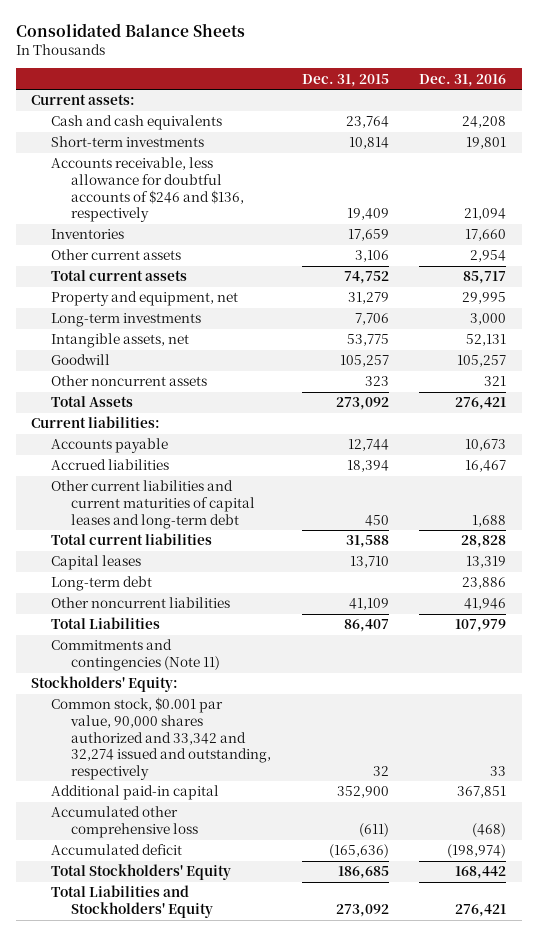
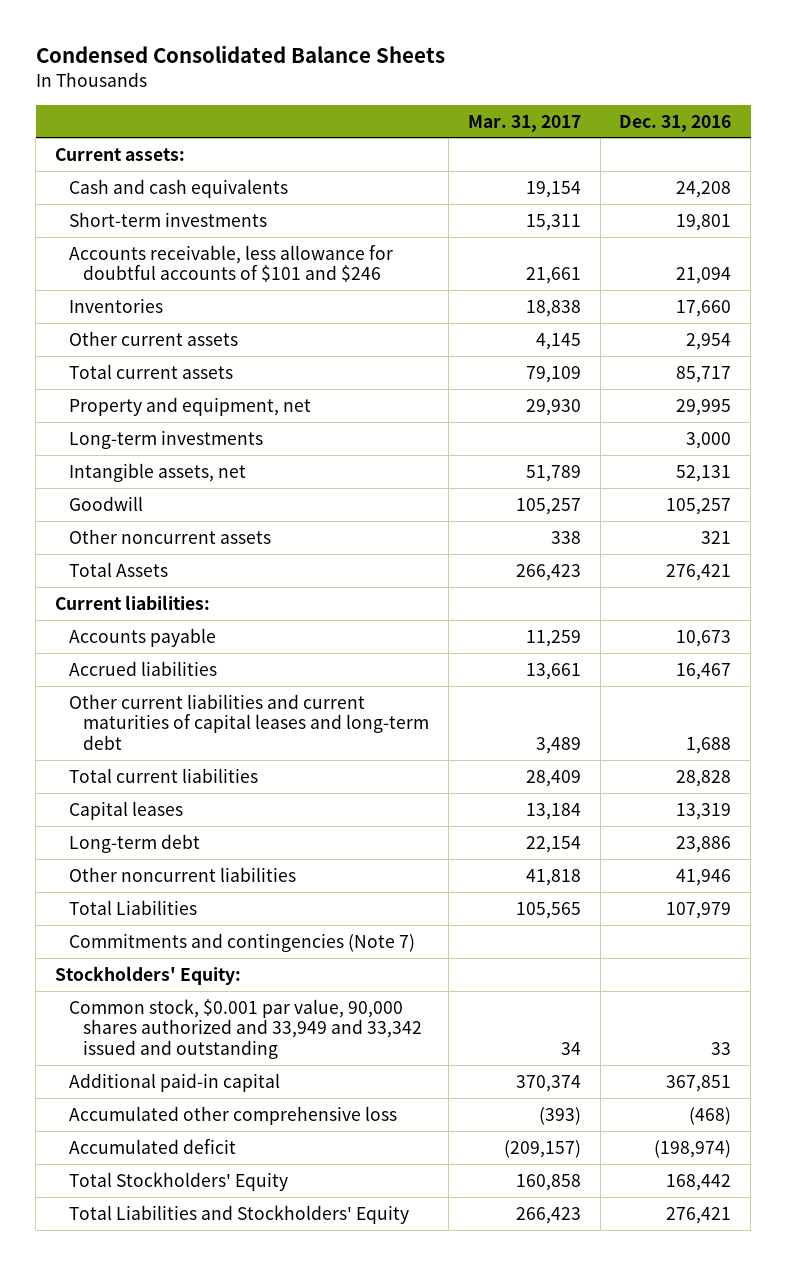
[15,22,245,37] Consolidated Balance Sheets -> [35,45,445,64] Condensed Consolidated Balance Sheets
[301,73,389,87] Dec. 31, 2015 -> none
none -> [467,114,581,132] Mar. 31, 2017
[50,157,244,223] Accounts receivable, less allowance for doubtful accounts of $246 and $136, respectively -> [69,244,394,283] Accounts receivable, less allowance for doubtful accounts of $101 and $246
[50,639,220,672] Commitments and contingencies (Note 11) -> [69,932,416,952] Commitments and contingencies (Note 7)
[50,697,271,780] Common stock, $0.001 par value, 90,000 shares authorized and 33,342 and 32,274 issued and outstanding, respectively -> [69,998,422,1059] Common stock, $0.001 par value, 90,000 shares authorized and 33,949 and 33,342 issued and outstanding

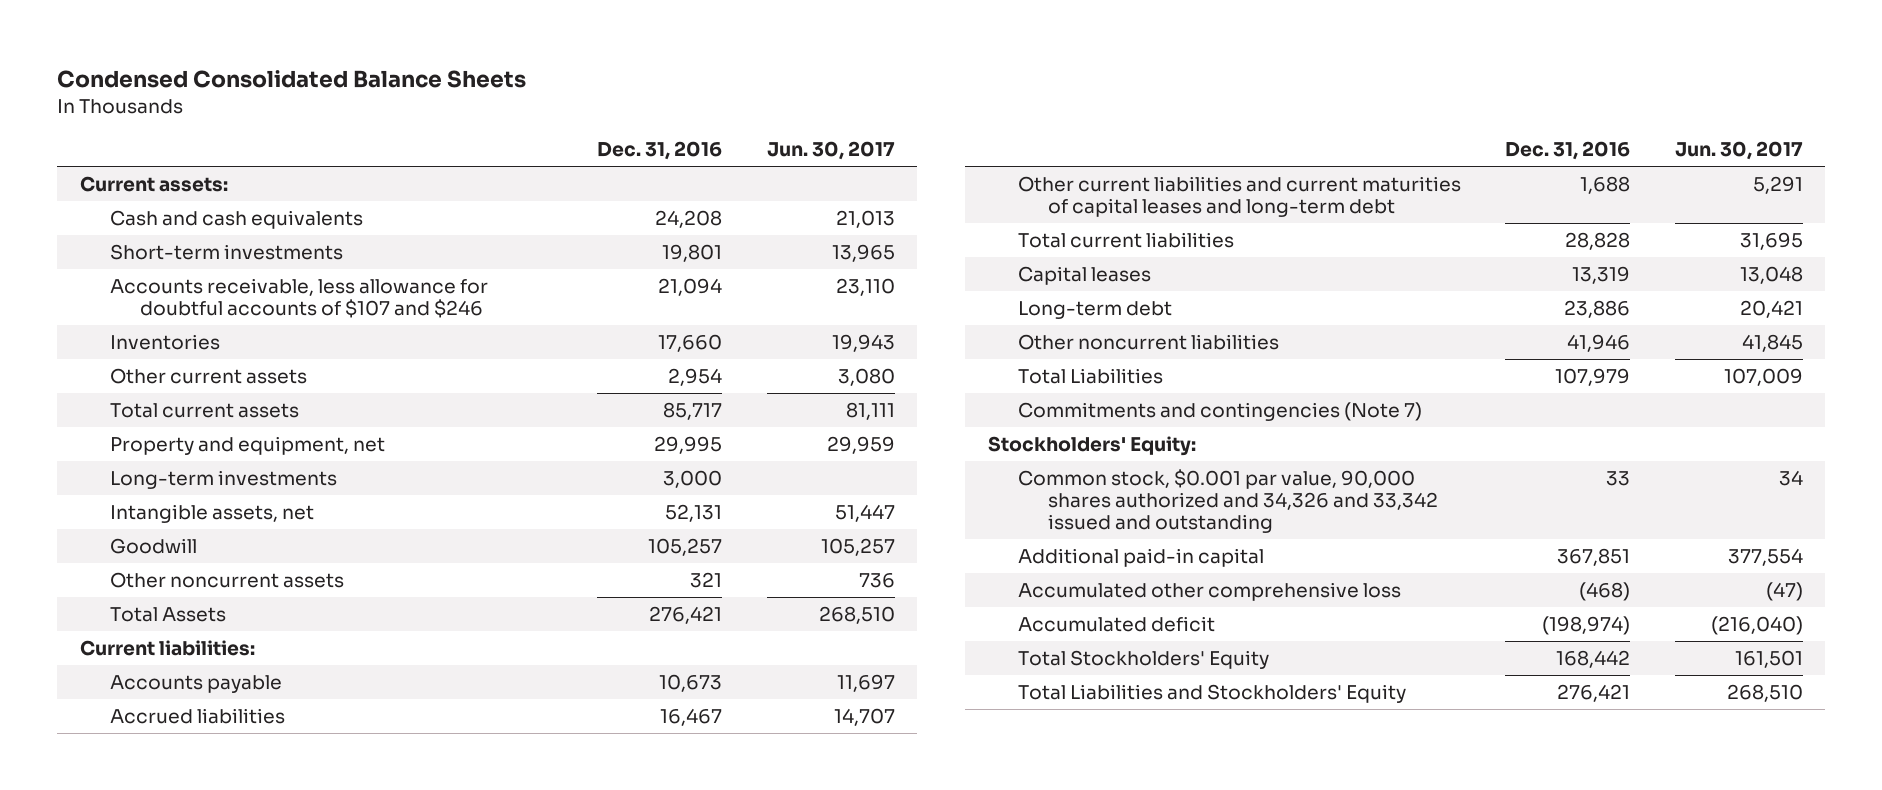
[467,114,581,132] Mar. 31, 2017 -> none
none -> [766,141,895,161] Jun. 30, 2017
[69,244,394,283] Accounts receivable, less allowance for doubtful accounts of $101 and $246 -> [109,277,488,319] Accounts receivable, less allowance for doubtful accounts of $107 and $246
[69,998,422,1059] Common stock, $0.001 par value, 90,000 shares authorized and 33,949 and 33,342 issued and outstanding -> [1017,468,1438,534] Common stock, $0.001 par value, 90,000 shares authorized and 34,326 and 33,342 issued and outstanding

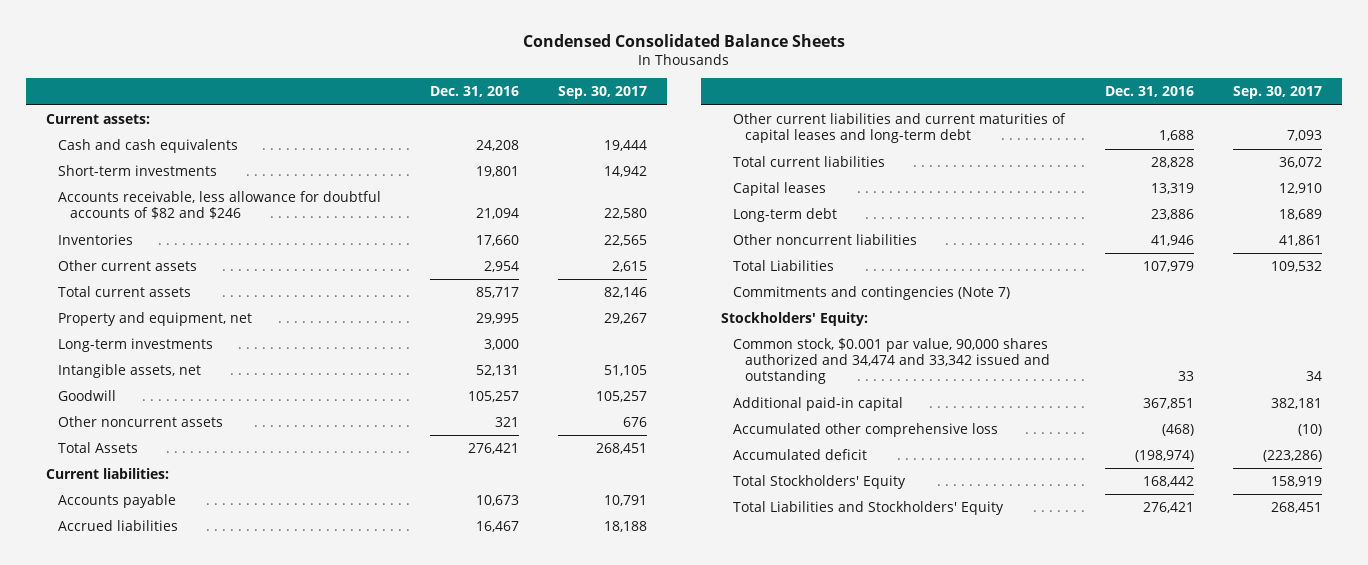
[766,141,895,161] Jun. 30, 2017 -> none
none -> [558,86,648,100] Sep. 30, 2017
[109,277,488,319] Accounts receivable, less allowance for doubtful accounts of $107 and $246 -> [57,190,381,220] Accounts receivable, less allowance for doubtful accounts of $82 and $246
[1017,468,1438,534] Common stock, $0.001 par value, 90,000 shares authorized and 34,326 and 33,342 issued and outstanding -> [732,337,1051,385] Common stock, $0.001 par value, 90,000 shares authorized and 34,474 and 33,342 issued and outstanding

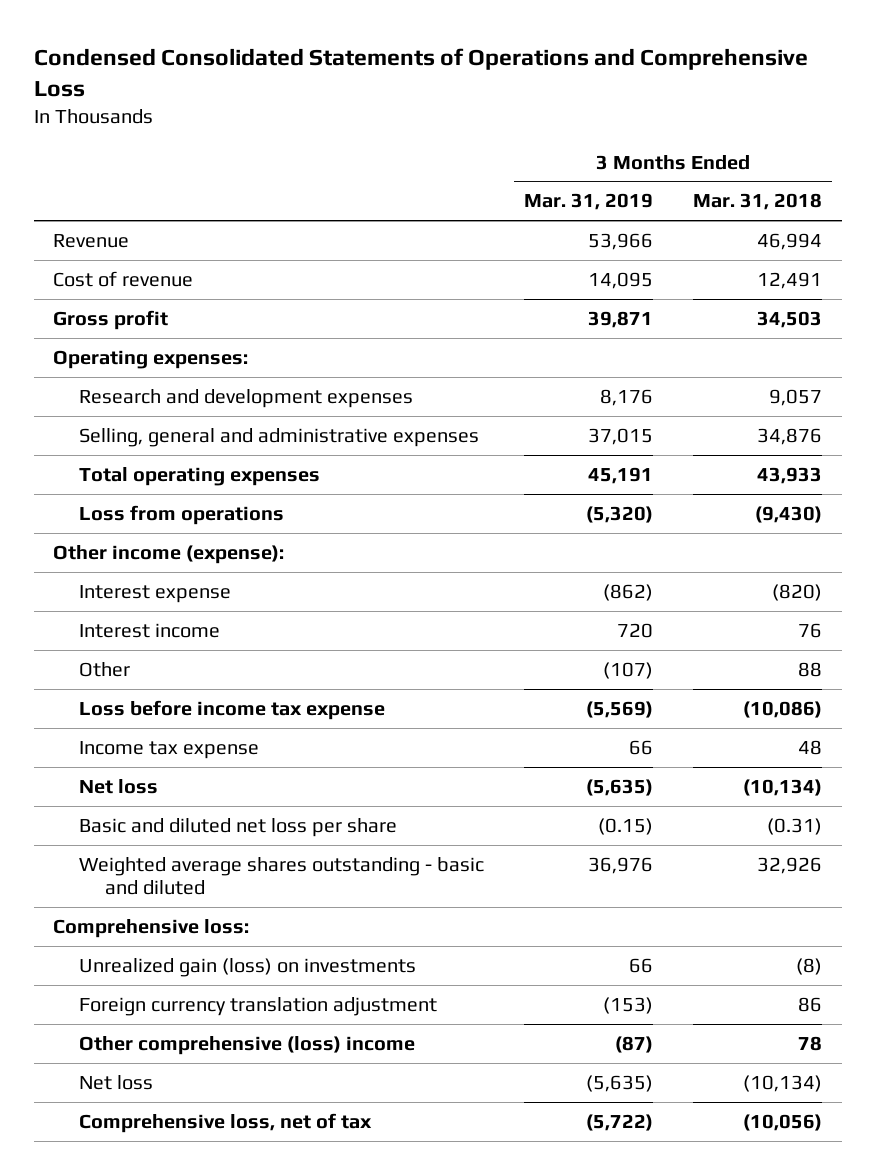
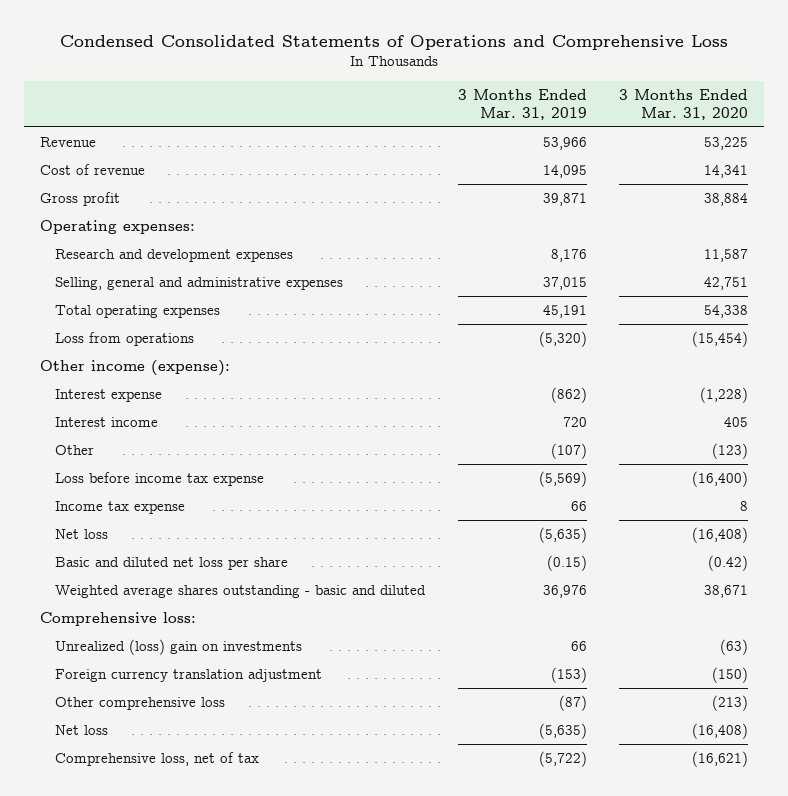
[692,193,822,211] Mar. 31, 2018 -> none
none -> [619,89,749,120] 3 Months Ended Mar. 31, 2020
[79,957,417,977] Unrealized gain (loss) on investments -> [54,639,302,656] Unrealized (loss) gain on investments
[79,1035,416,1055] Other comprehensive (loss) income -> [54,697,225,711] Other comprehensive loss

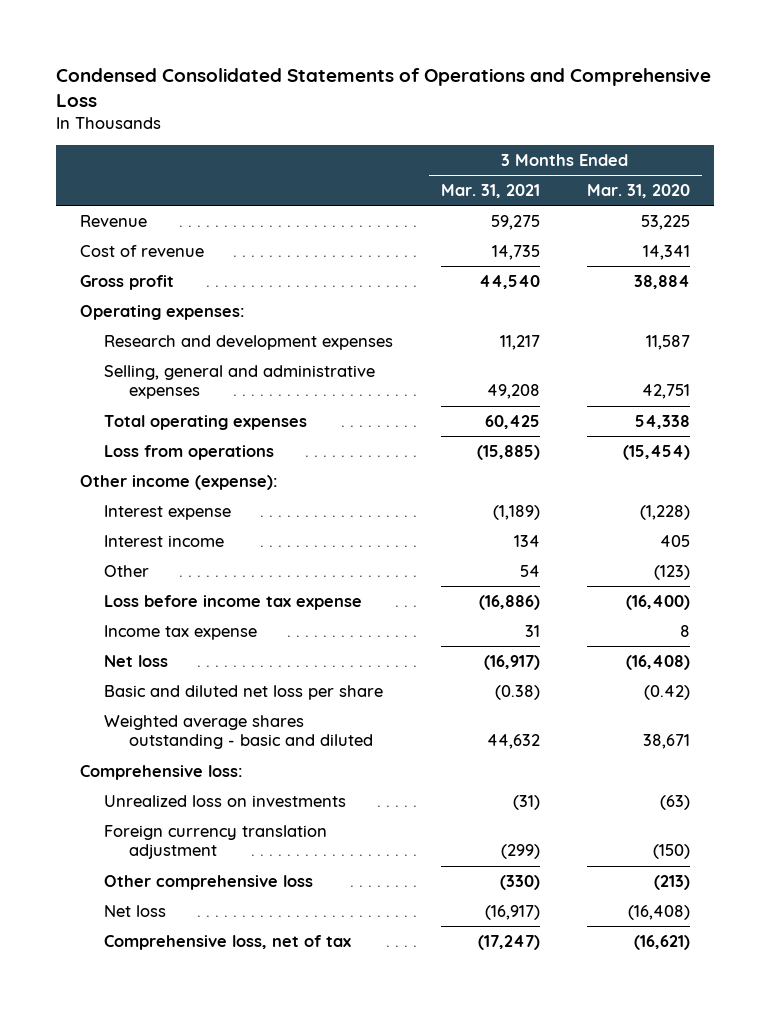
[457,89,587,120] 3 Months Ended Mar. 31, 2019 -> none
none -> [440,183,540,198] Mar. 31, 2021
[54,639,302,656] Unrealized (loss) gain on investments -> [104,794,347,807] Unrealized loss on investments

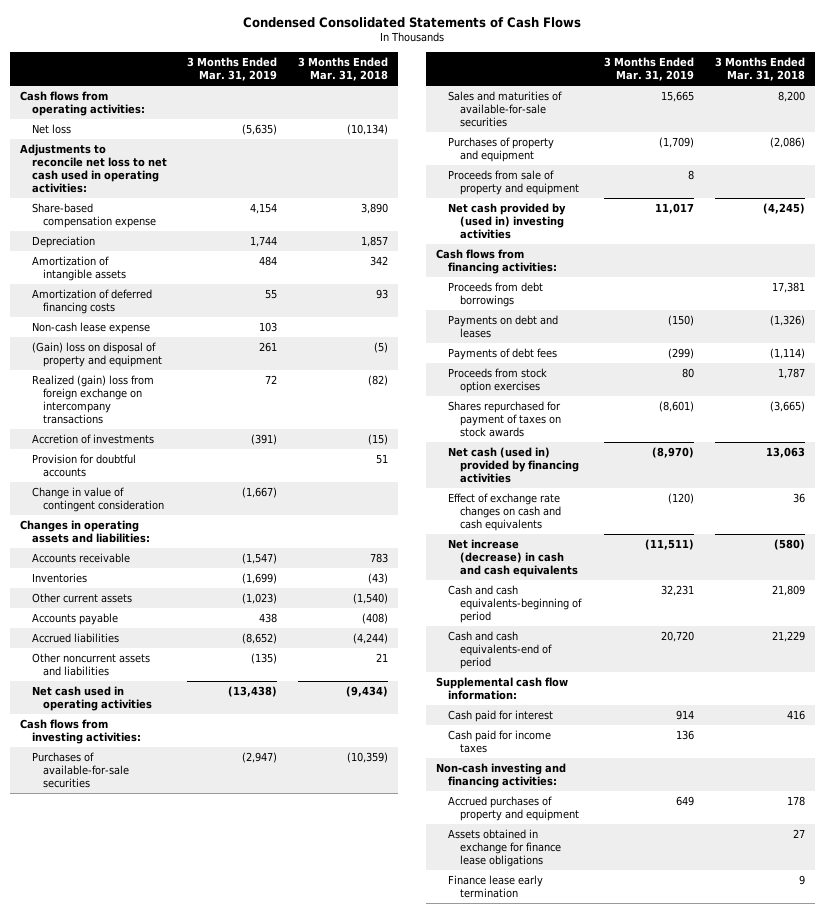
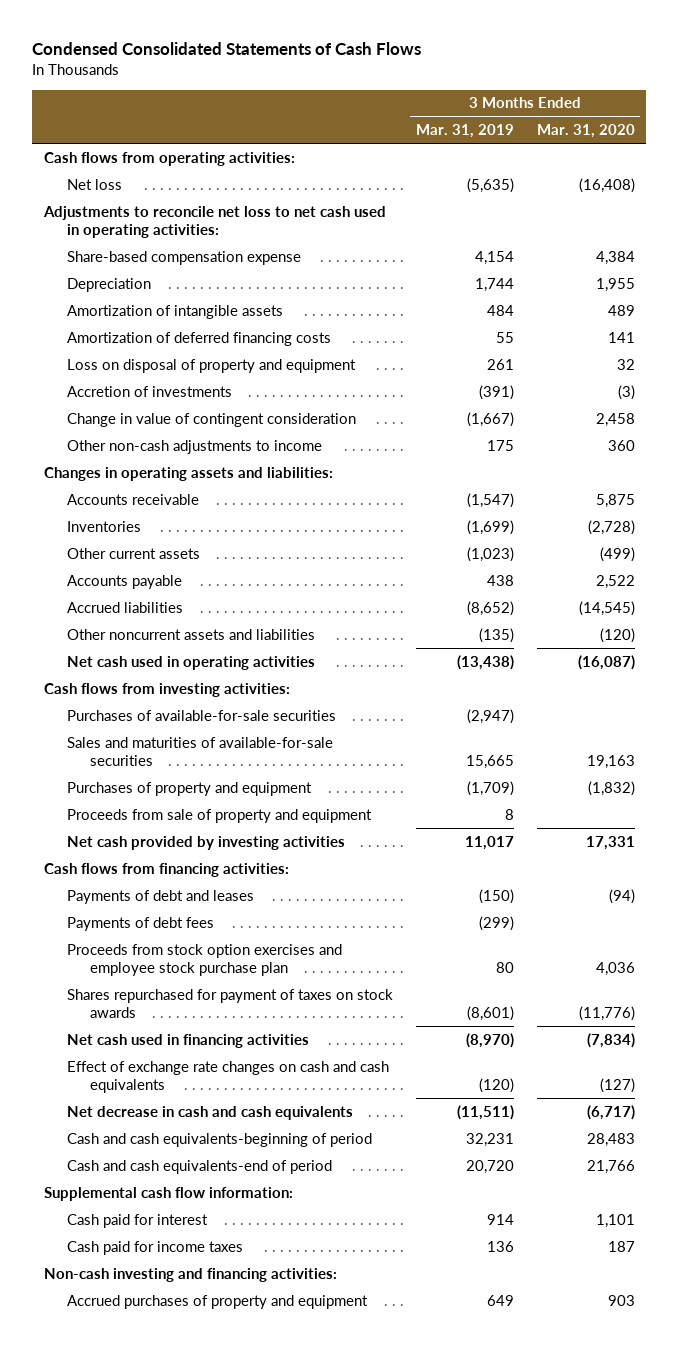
[298,57,389,82] 3 Months Ended Mar. 31, 2018 -> none
none -> [536,123,635,138] Mar. 31, 2020
[31,321,150,334] Non-cash lease expense -> none
[31,374,154,424] Realized (gain) loss from foreign exchange on intercompany transactions -> none
[31,341,163,367] (Gain) loss on disposal of property and equipment -> [66,358,356,373] Loss on disposal of property and equipment
[31,453,136,477] Provision for doubtful accounts -> none
none -> [66,439,322,454] Other non-cash adjustments to income
[448,202,567,239] Net cash provided by (used in) investing activities -> [66,835,345,850] Net cash provided by investing activities
[448,281,544,307] Proceeds from debt borrowings -> none
[448,314,559,338] Payments on debt and leases -> [66,889,254,904] Payments of debt and leases
[448,367,548,393] Proceeds from stock option exercises -> [66,943,342,976] Proceeds from stock option exercises and employee stock purchase plan
[448,446,579,483] Net cash (used in) provided by financing activities -> [66,1033,309,1048] Net cash used in financing activities
[448,538,578,577] Net increase (decrease) in cash and cash equivalents -> [66,1105,353,1120] Net decrease in cash and cash equivalents
[448,828,561,867] Assets obtained in exchange for finance lease obligations -> none
[448,874,544,898] Finance lease early termination -> none

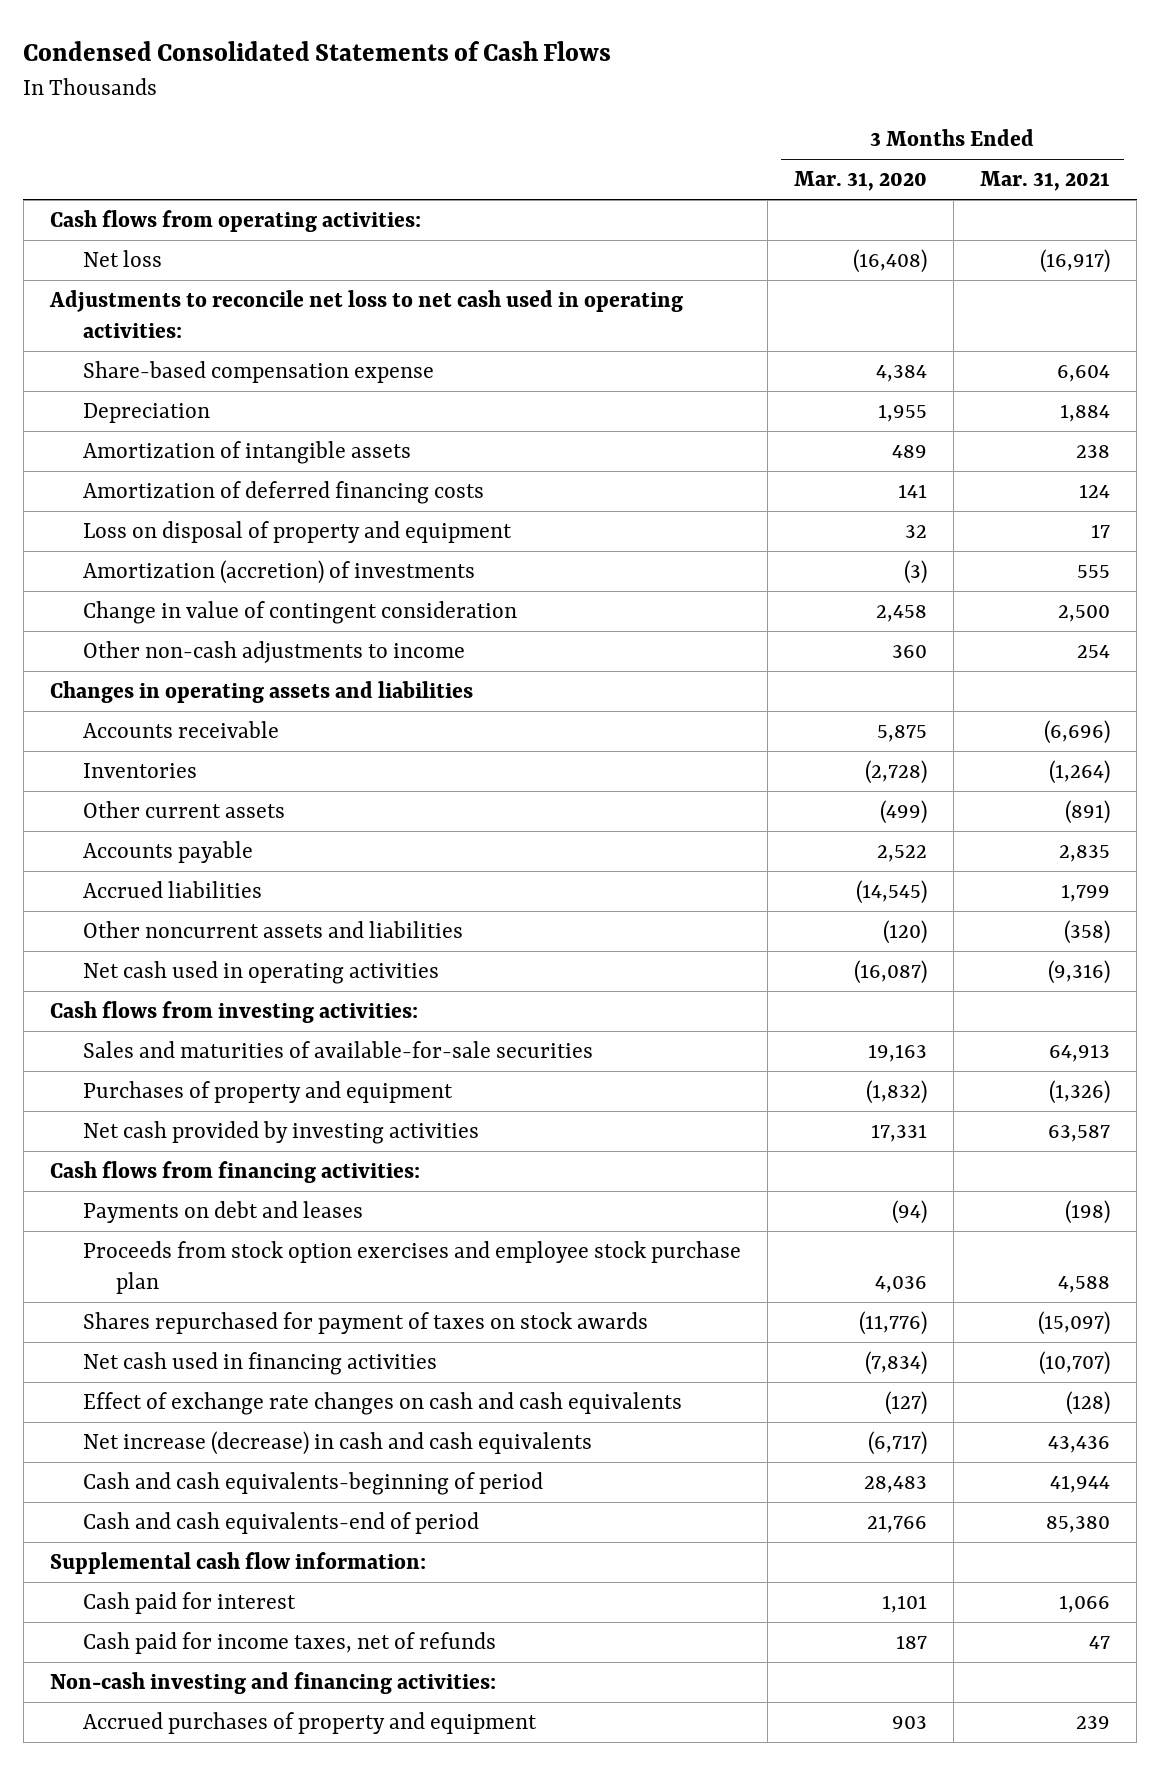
[415,123,514,138] Mar. 31, 2019 -> none
none -> [980,171,1111,192] Mar. 31, 2021
[66,385,232,397] Accretion of investments -> [83,559,476,584] Amortization (accretion) of investments
[43,466,333,481] Changes in operating assets and liabilities: -> [49,680,473,703] Changes in operating assets and liabilities
[66,709,336,721] Purchases of available-for-sale securities -> none
[66,808,372,823] Proceeds from sale of property and equipment -> none
[66,916,214,931] Payments of debt fees -> none
[66,889,254,904] Payments of debt and leases -> [83,1200,364,1223] Payments on debt and leases
[66,1105,353,1120] Net decrease in cash and cash equivalents -> [83,1430,593,1455] Net increase (decrease) in cash and cash equivalents
[66,1240,243,1255] Cash paid for income taxes -> [83,1631,497,1654] Cash paid for income taxes, net of refunds

